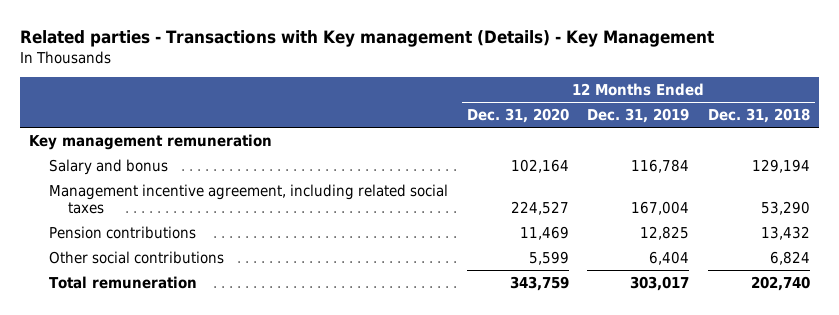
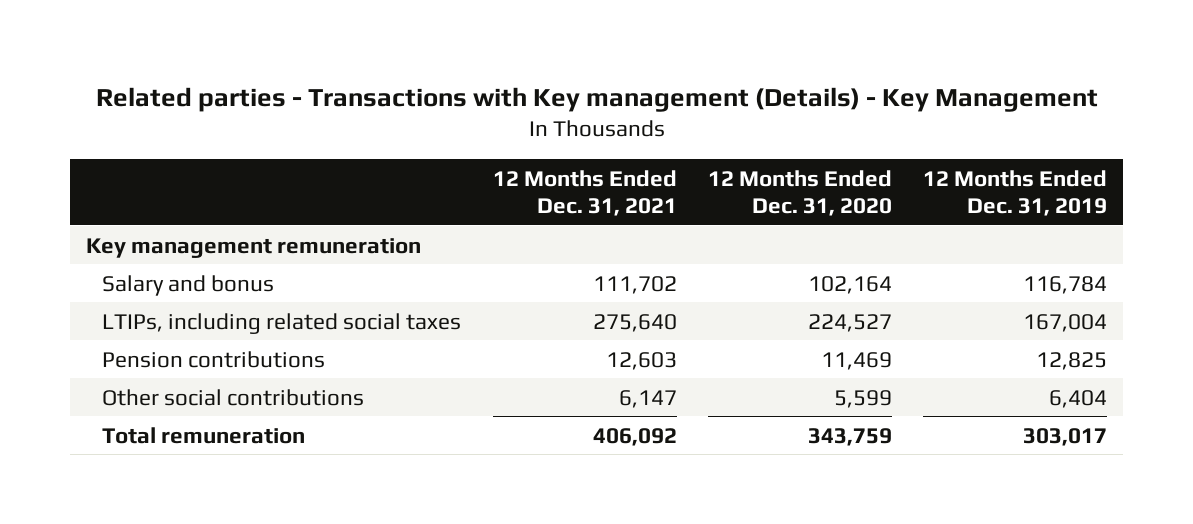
[708,108,811,124] Dec. 31, 2018 -> none
none -> [492,169,677,216] 12 Months Ended Dec. 31, 2021
[48,183,448,215] Management incentive agreement, including related social taxes -> [102,312,462,334] LTIPs, including related social taxes

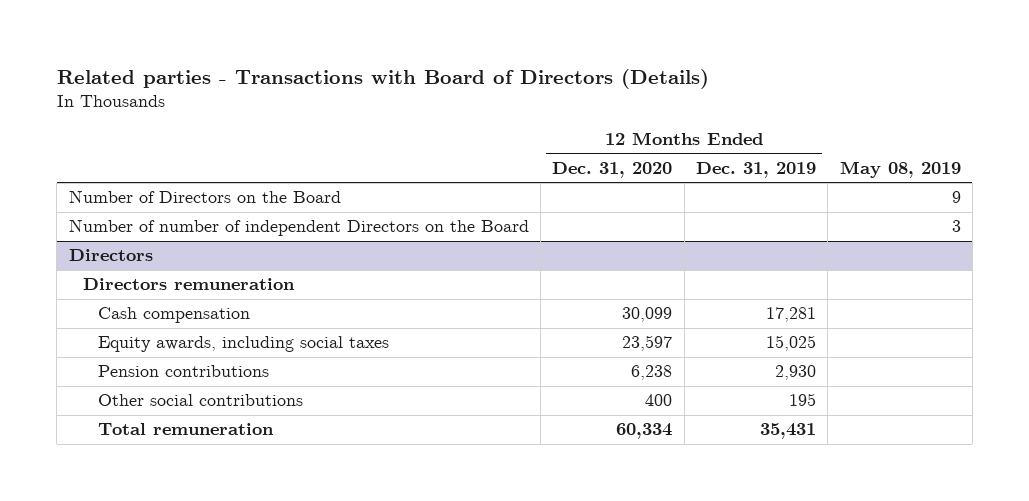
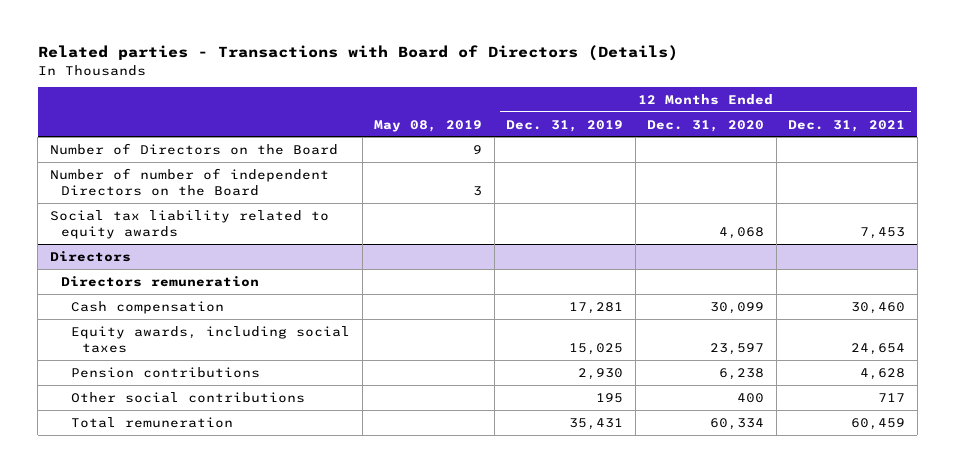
none -> [788,119,906,132] Dec. 31, 2021
none -> [49,209,329,239] Social tax liability related to equity awards

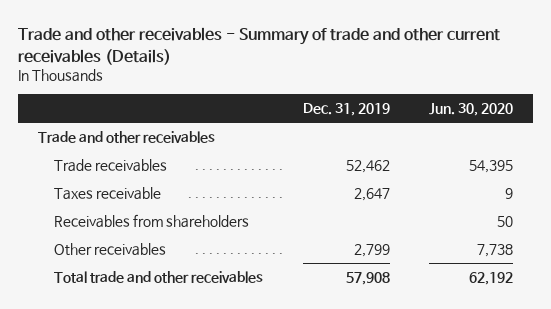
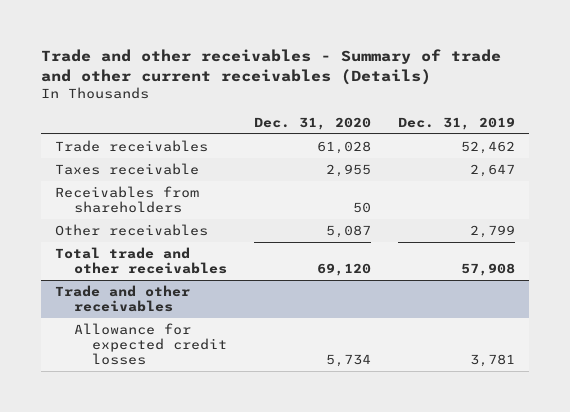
[429,103,514,117] Jun. 30, 2020 -> none
none -> [254,116,372,130] Dec. 31, 2020
[38,130,216,143] Trade and other receivables -> none
none -> [54,284,190,313] Trade and other receivables
none -> [73,322,228,366] Allowance for expected credit losses

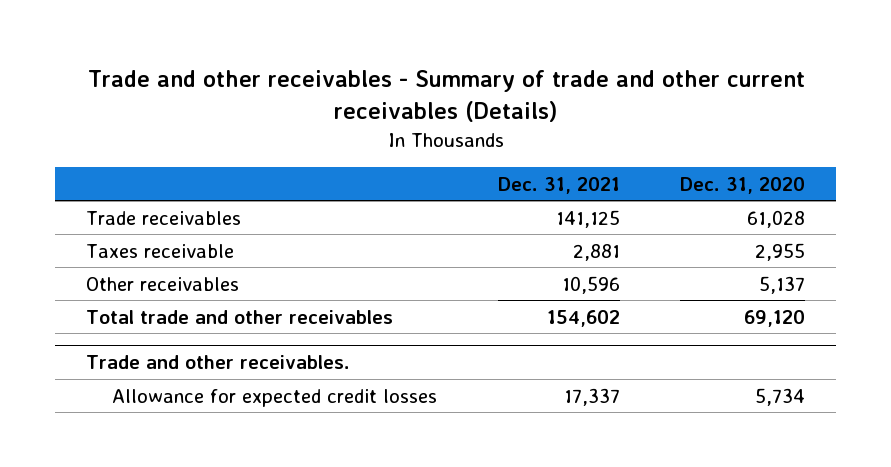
[398,116,516,130] Dec. 31, 2019 -> none
none -> [497,176,620,194] Dec. 31, 2021
[54,185,199,214] Receivables from shareholders -> none
[326,224,372,238] 5,087 -> [759,275,806,294] 5,137
[54,284,190,313] Trade and other receivables -> [85,355,350,370] Trade and other receivables.

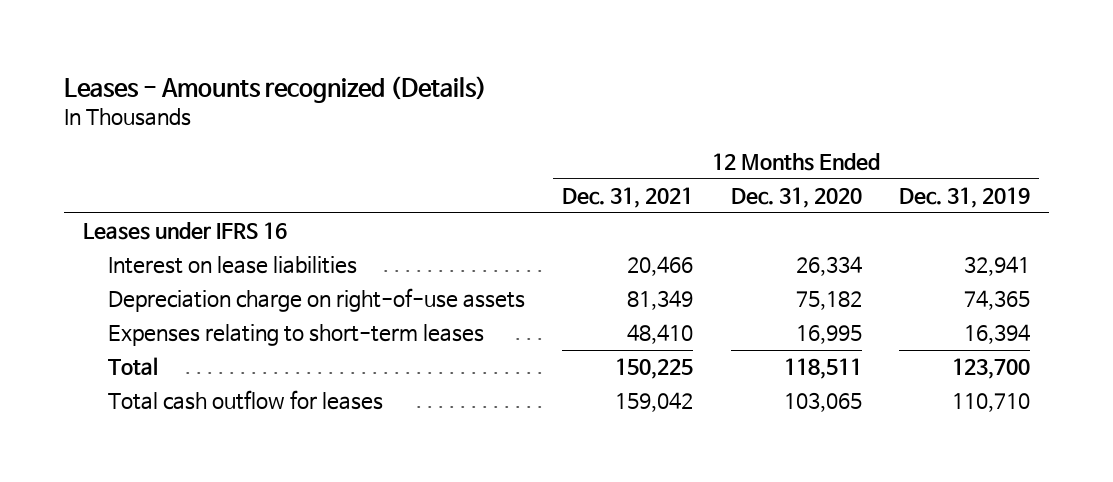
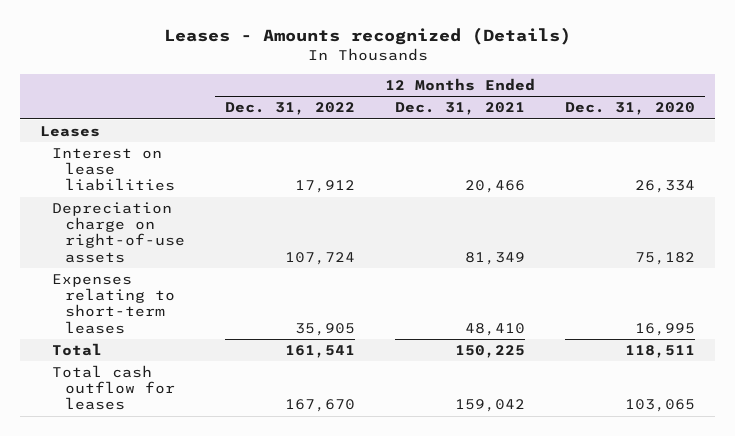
[899,187,1031,209] Dec. 31, 2019 -> none
none -> [224,102,355,116] Dec. 31, 2022
[82,222,287,241] Leases under IFRS 16 -> [40,126,101,138] Leases

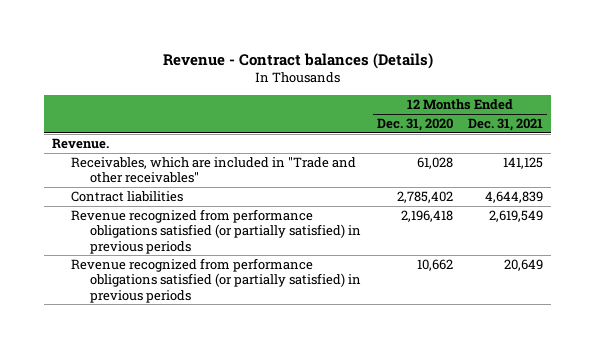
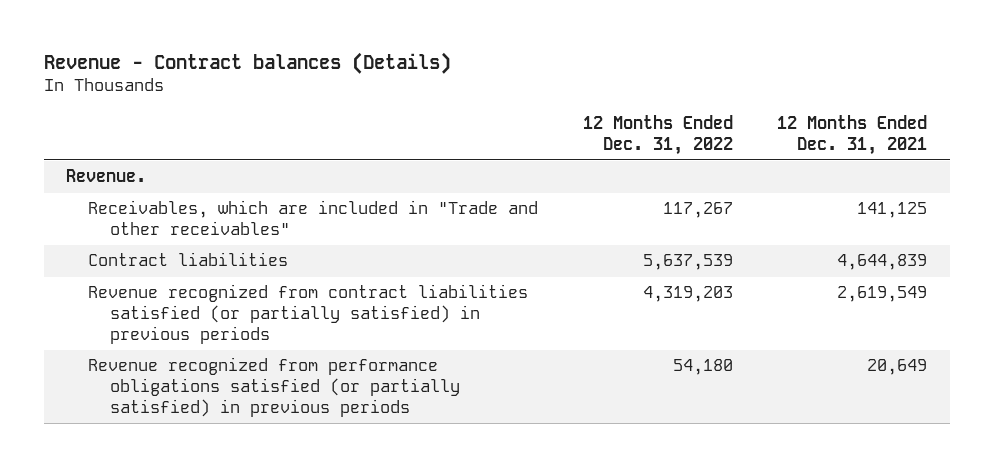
[376,118,453,132] Dec. 31, 2020 -> none
none -> [582,114,733,155] 12 Months Ended Dec. 31, 2022
[71,209,362,254] Revenue recognized from performance obligations satisfied (or partially satisfied) in previous periods -> [87,284,528,344] Revenue recognized from contract liabilities satisfied (or partially satisfied) in previous periods

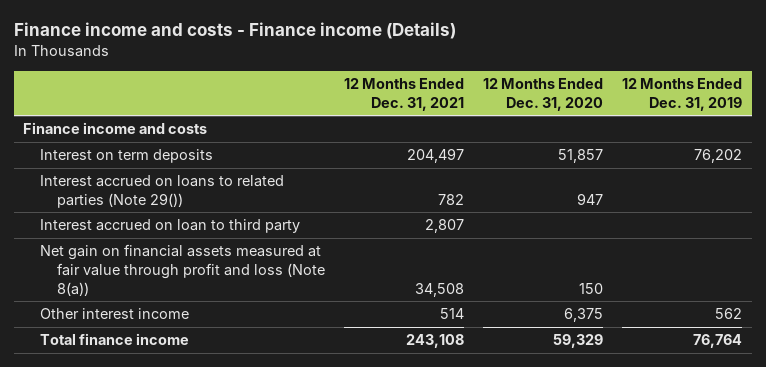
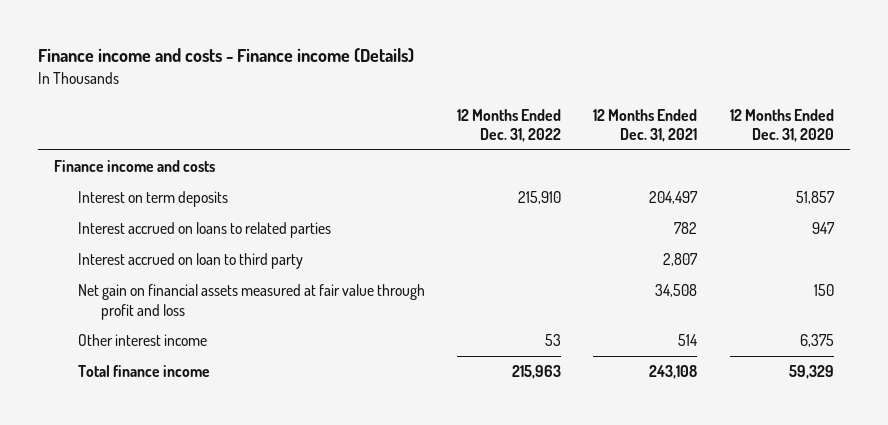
[622,77,743,111] 12 Months Ended Dec. 31, 2019 -> none
none -> [457,108,562,142] 12 Months Ended Dec. 31, 2022
[40,175,285,208] Interest accrued on loans to related parties (Note 29()) -> [77,222,331,239] Interest accrued on loans to related parties
[40,244,325,296] Net gain on financial assets measured at fair value through profit and loss (Note 8(a)) -> [77,284,425,320] Net gain on financial assets measured at fair value through profit and loss

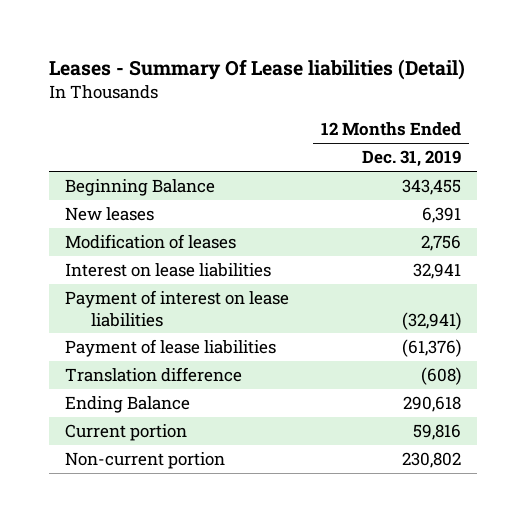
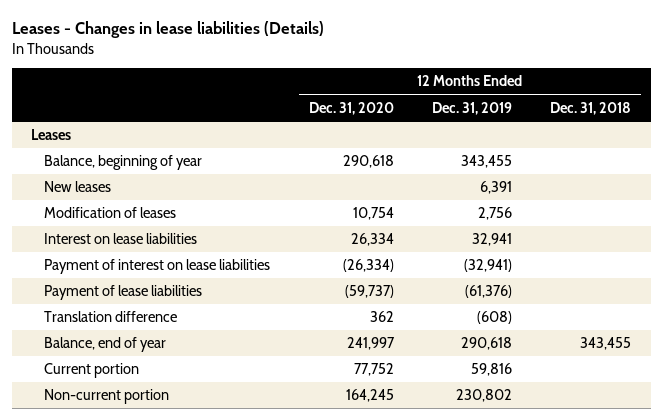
[48,59,465,81] Leases - Summary Of Lease liabilities (Detail) -> [11,21,324,39] Leases - Changes in lease liabilities (Details)
none -> [308,101,394,115] Dec. 31, 2020
none -> [550,101,632,115] Dec. 31, 2018
none -> [31,129,72,141] Leases
[64,179,215,197] Beginning Balance -> [44,155,203,171] Balance, beginning of year
[64,396,190,414] Ending Balance -> [44,337,167,353] Balance, end of year

